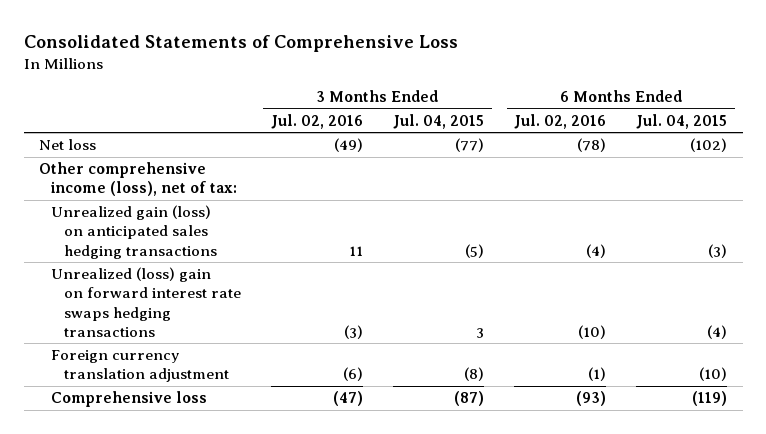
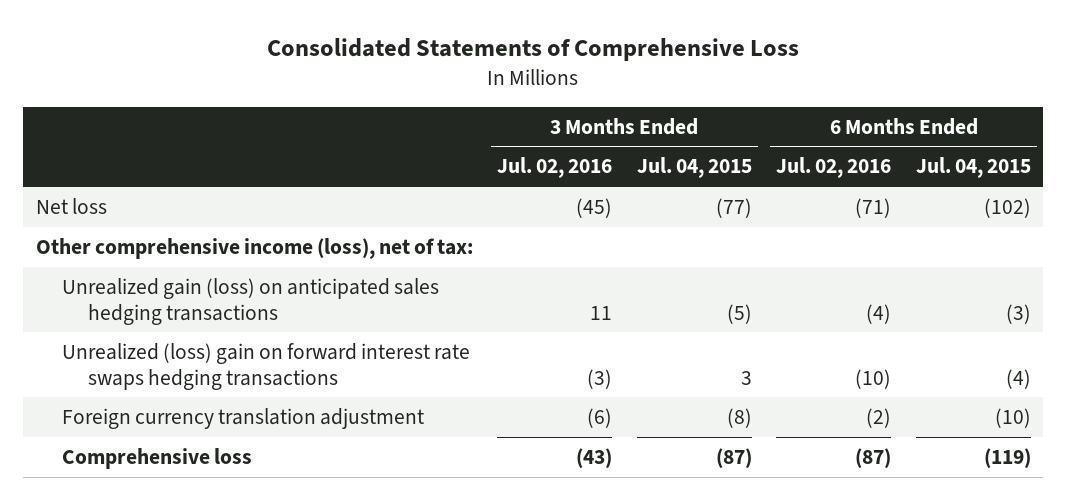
[333,138,363,153] (49) -> [576,197,613,218] (45)
[577,138,607,153] (78) -> [855,197,892,218] (71)
[588,367,607,382] (1) -> [866,407,892,428] (2)
[332,391,363,407] (47) -> [576,447,613,468] (43)
[576,391,607,407] (93) -> [855,447,892,468] (87)

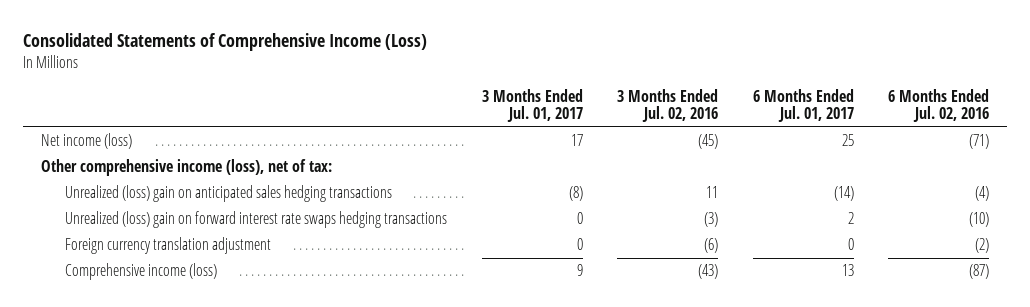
[267,38,800,62] Consolidated Statements of Comprehensive Loss -> [23,33,428,52] Consolidated Statements of Comprehensive Income (Loss)
[636,157,752,179] Jul. 04, 2015 -> none
[915,157,1031,179] Jul. 04, 2015 -> none
none -> [481,88,583,123] 3 Months Ended Jul. 01, 2017
none -> [752,88,854,123] 6 Months Ended Jul. 01, 2017
[35,197,107,214] Net loss -> [40,133,132,150] Net income (loss)
[62,277,440,325] Unrealized gain (loss) on anticipated sales hedging transactions -> [64,185,392,203] Unrealized (loss) gain on anticipated sales hedging transactions
[62,447,253,469] Comprehensive loss -> [64,263,217,281] Comprehensive income (loss)

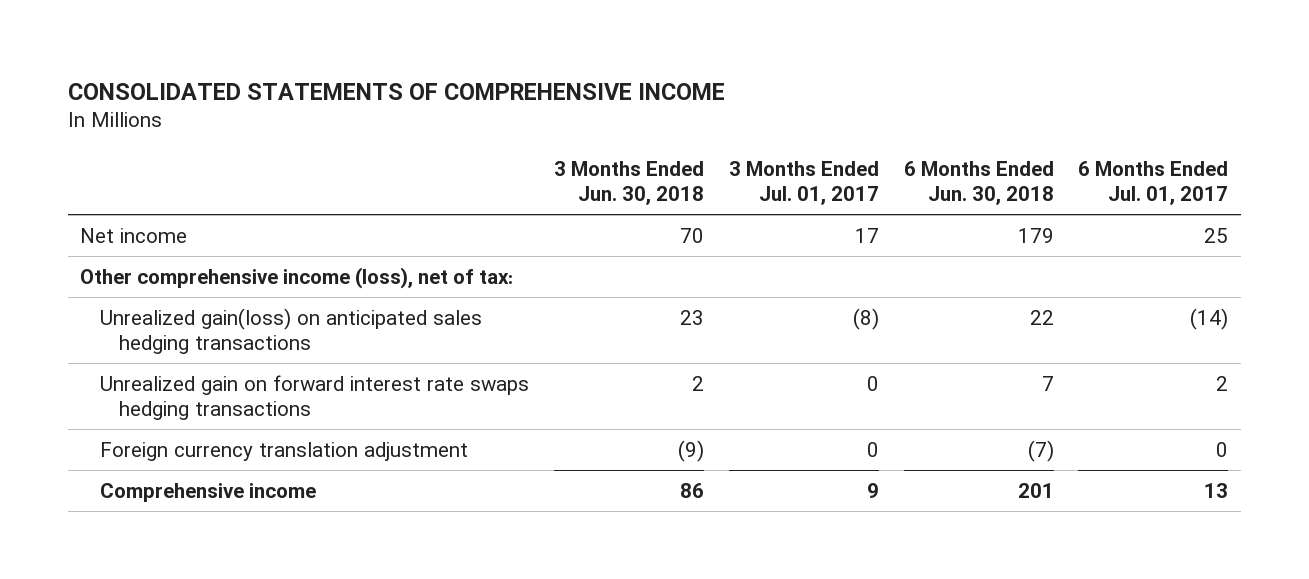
[23,33,428,52] Consolidated Statements of Comprehensive Income (Loss) -> [67,82,725,100] CONSOLIDATED STATEMENTS OF COMPREHENSIVE INCOME
[617,88,719,123] 3 Months Ended Jul. 02, 2016 -> none
[888,88,990,123] 6 Months Ended Jul. 02, 2016 -> none
none -> [553,160,704,205] 3 Months Ended Jun. 30, 2018
none -> [903,160,1054,205] 6 Months Ended Jun. 30, 2018
[40,133,132,150] Net income (loss) -> [80,227,188,243] Net income
[64,185,392,203] Unrealized (loss) gain on anticipated sales hedging transactions -> [99,307,482,355] Unrealized gain(loss) on anticipated sales hedging transactions
[64,211,447,229] Unrealized (loss) gain on forward interest rate swaps hedging transactions -> [99,374,529,421] Unrealized gain on forward interest rate swaps hedging transactions
[64,263,217,281] Comprehensive income (loss) -> [99,482,316,502] Comprehensive income

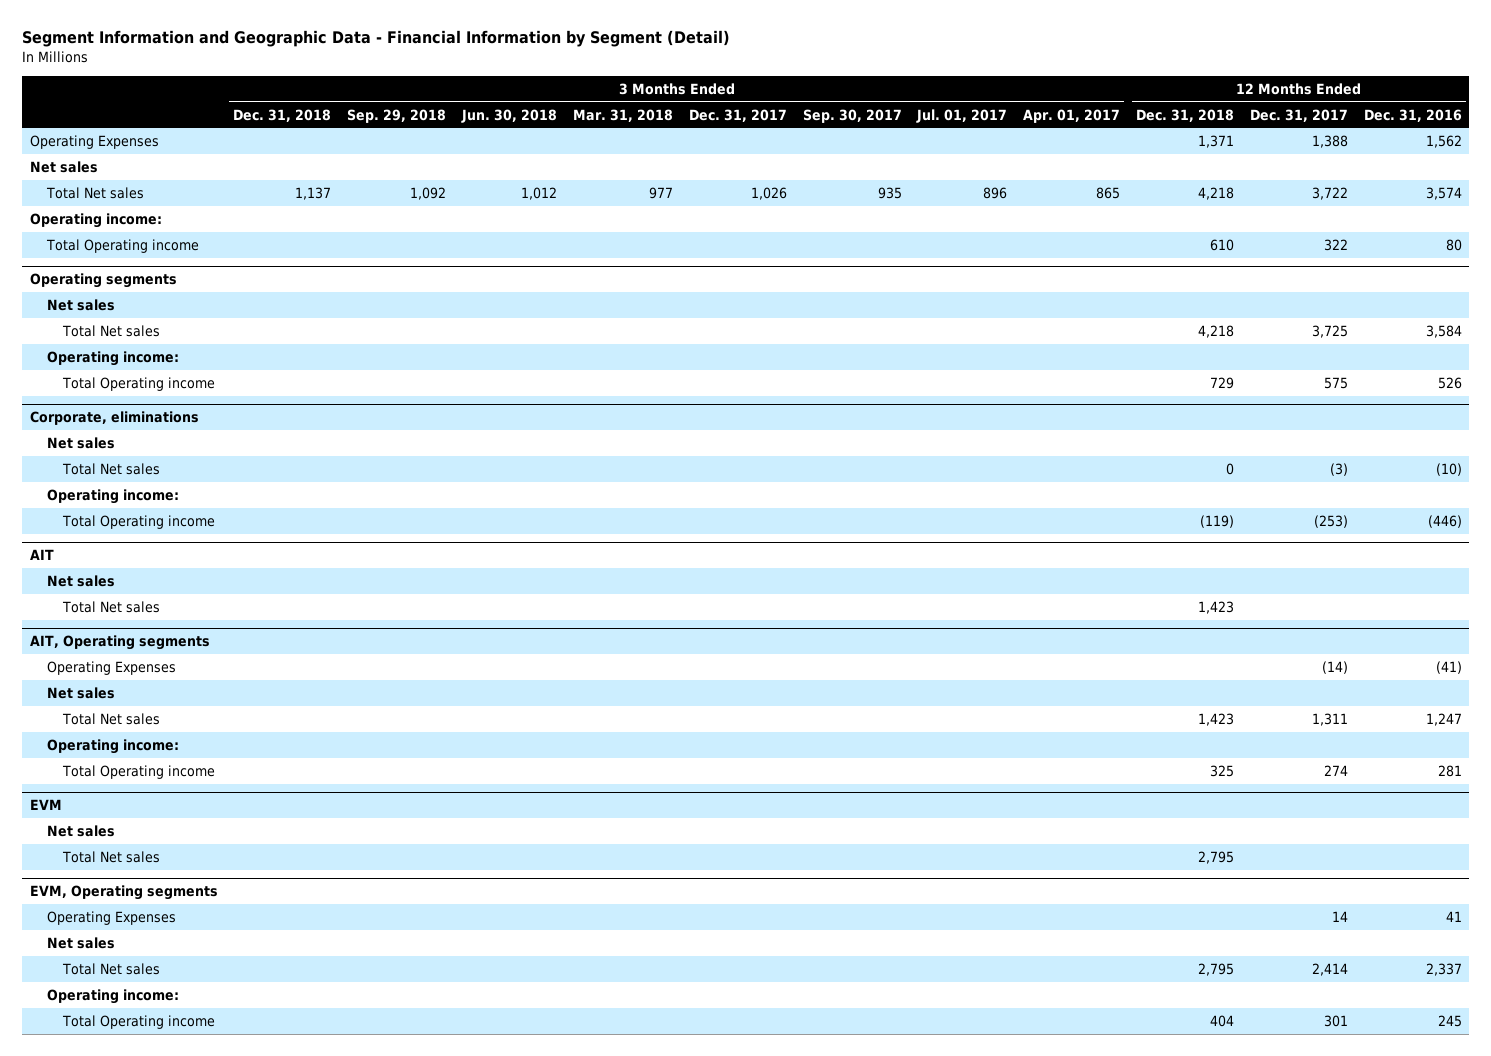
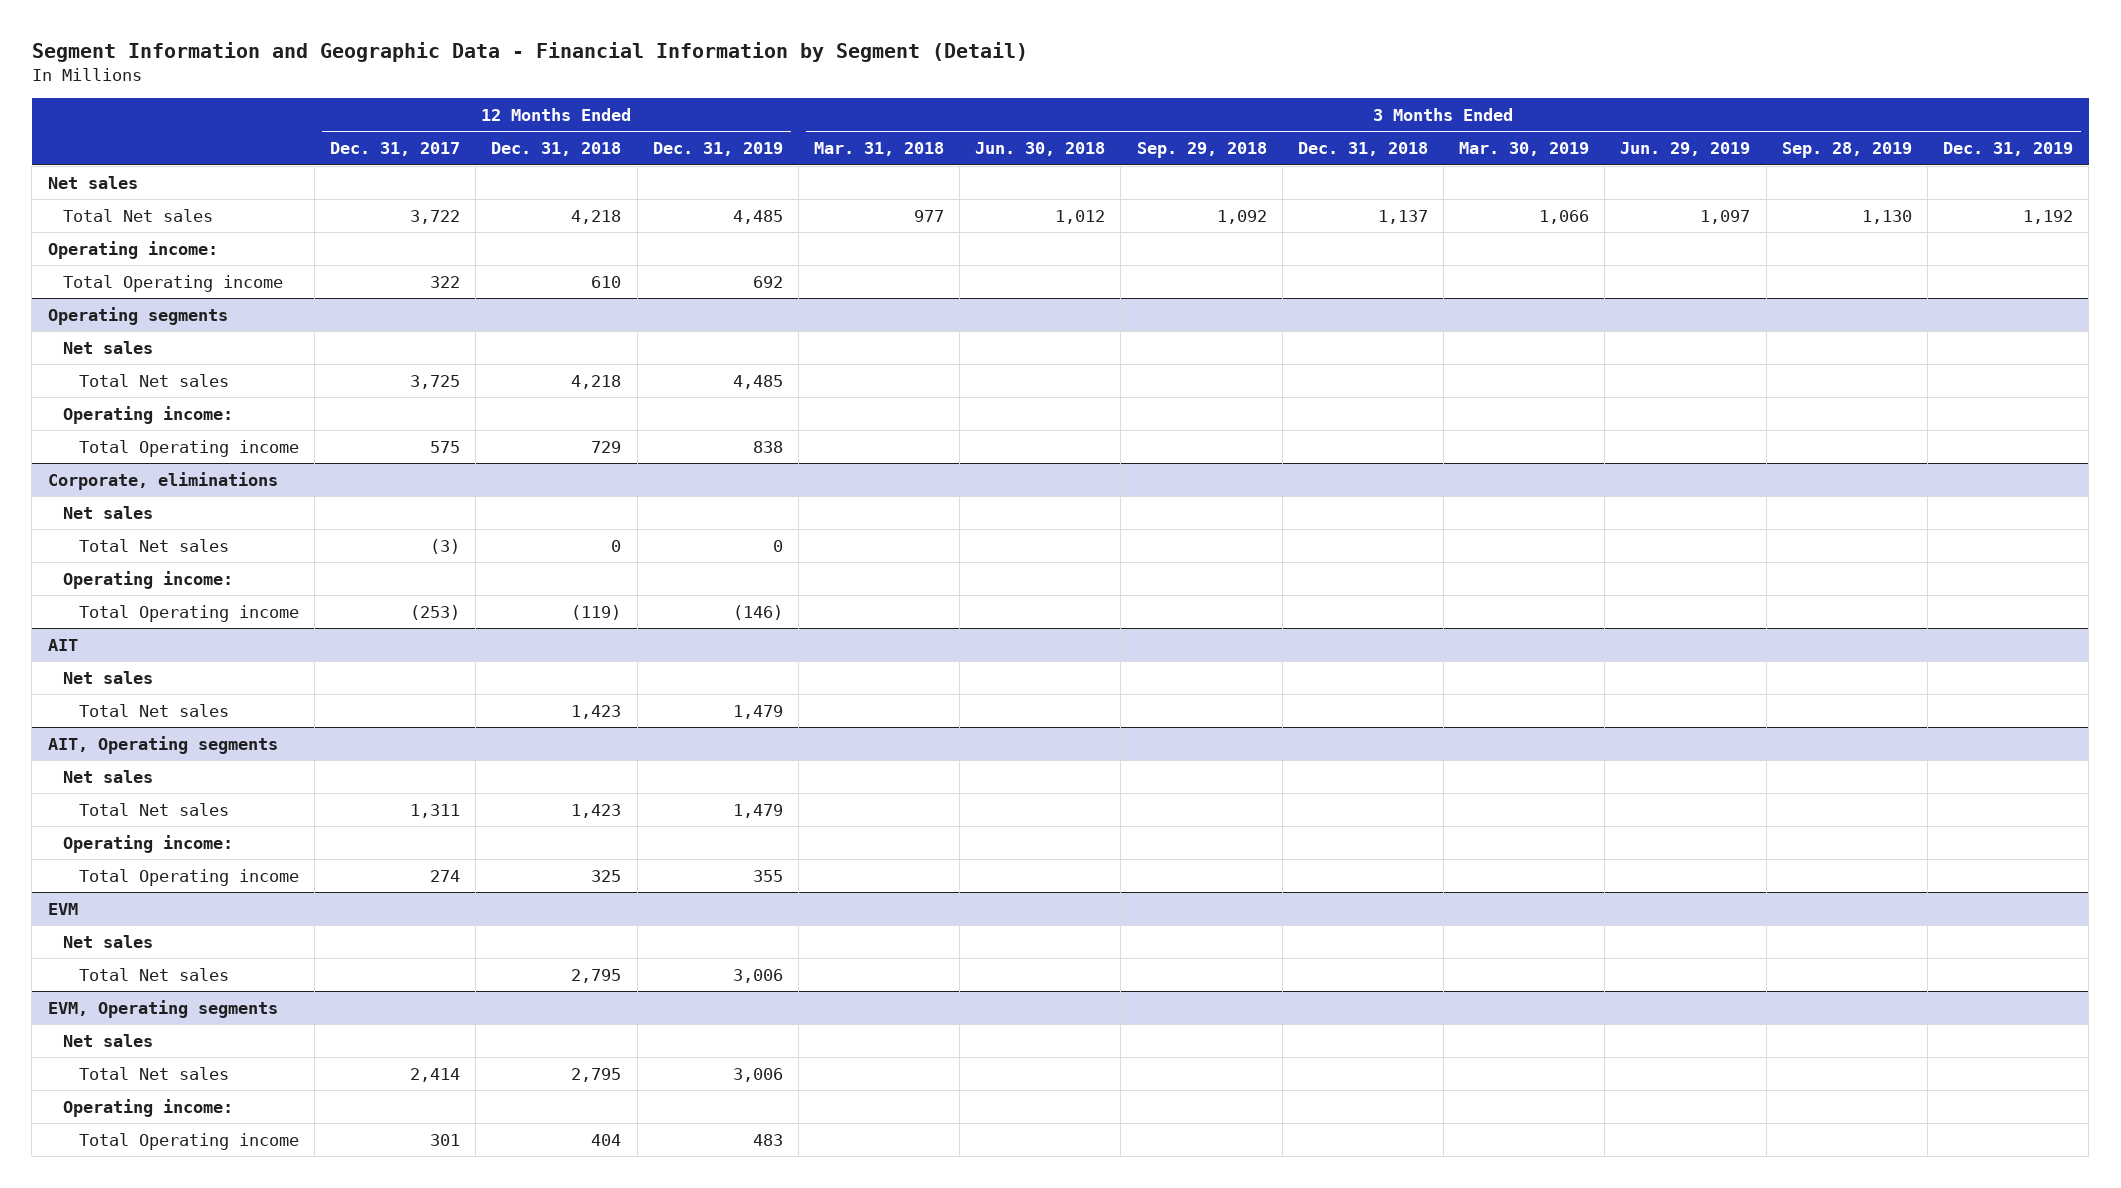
[688,108,787,122] Dec. 31, 2017 -> none
[802,108,902,123] Sep. 30, 2017 -> none
[916,108,1008,123] Jul. 01, 2017 -> none
[1023,108,1121,123] Apr. 01, 2017 -> none
[1363,108,1462,122] Dec. 31, 2016 -> none
none -> [652,142,783,157] Dec. 31, 2019
none -> [1459,142,1590,157] Mar. 30, 2019
none -> [1620,142,1751,157] Jun. 29, 2019
none -> [1781,142,1912,159] Sep. 28, 2019
none -> [1942,142,2073,157] Dec. 31, 2019
[29,134,159,149] Operating Expenses -> none
[46,660,176,675] Operating Expenses -> none
[46,910,176,925] Operating Expenses -> none

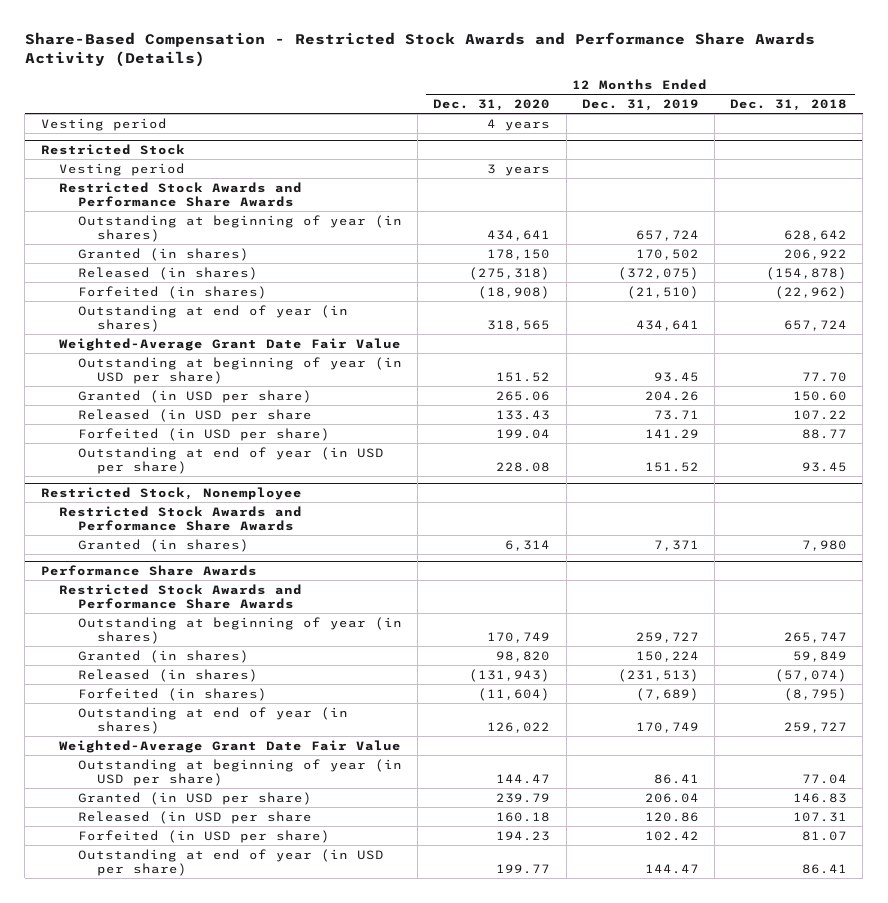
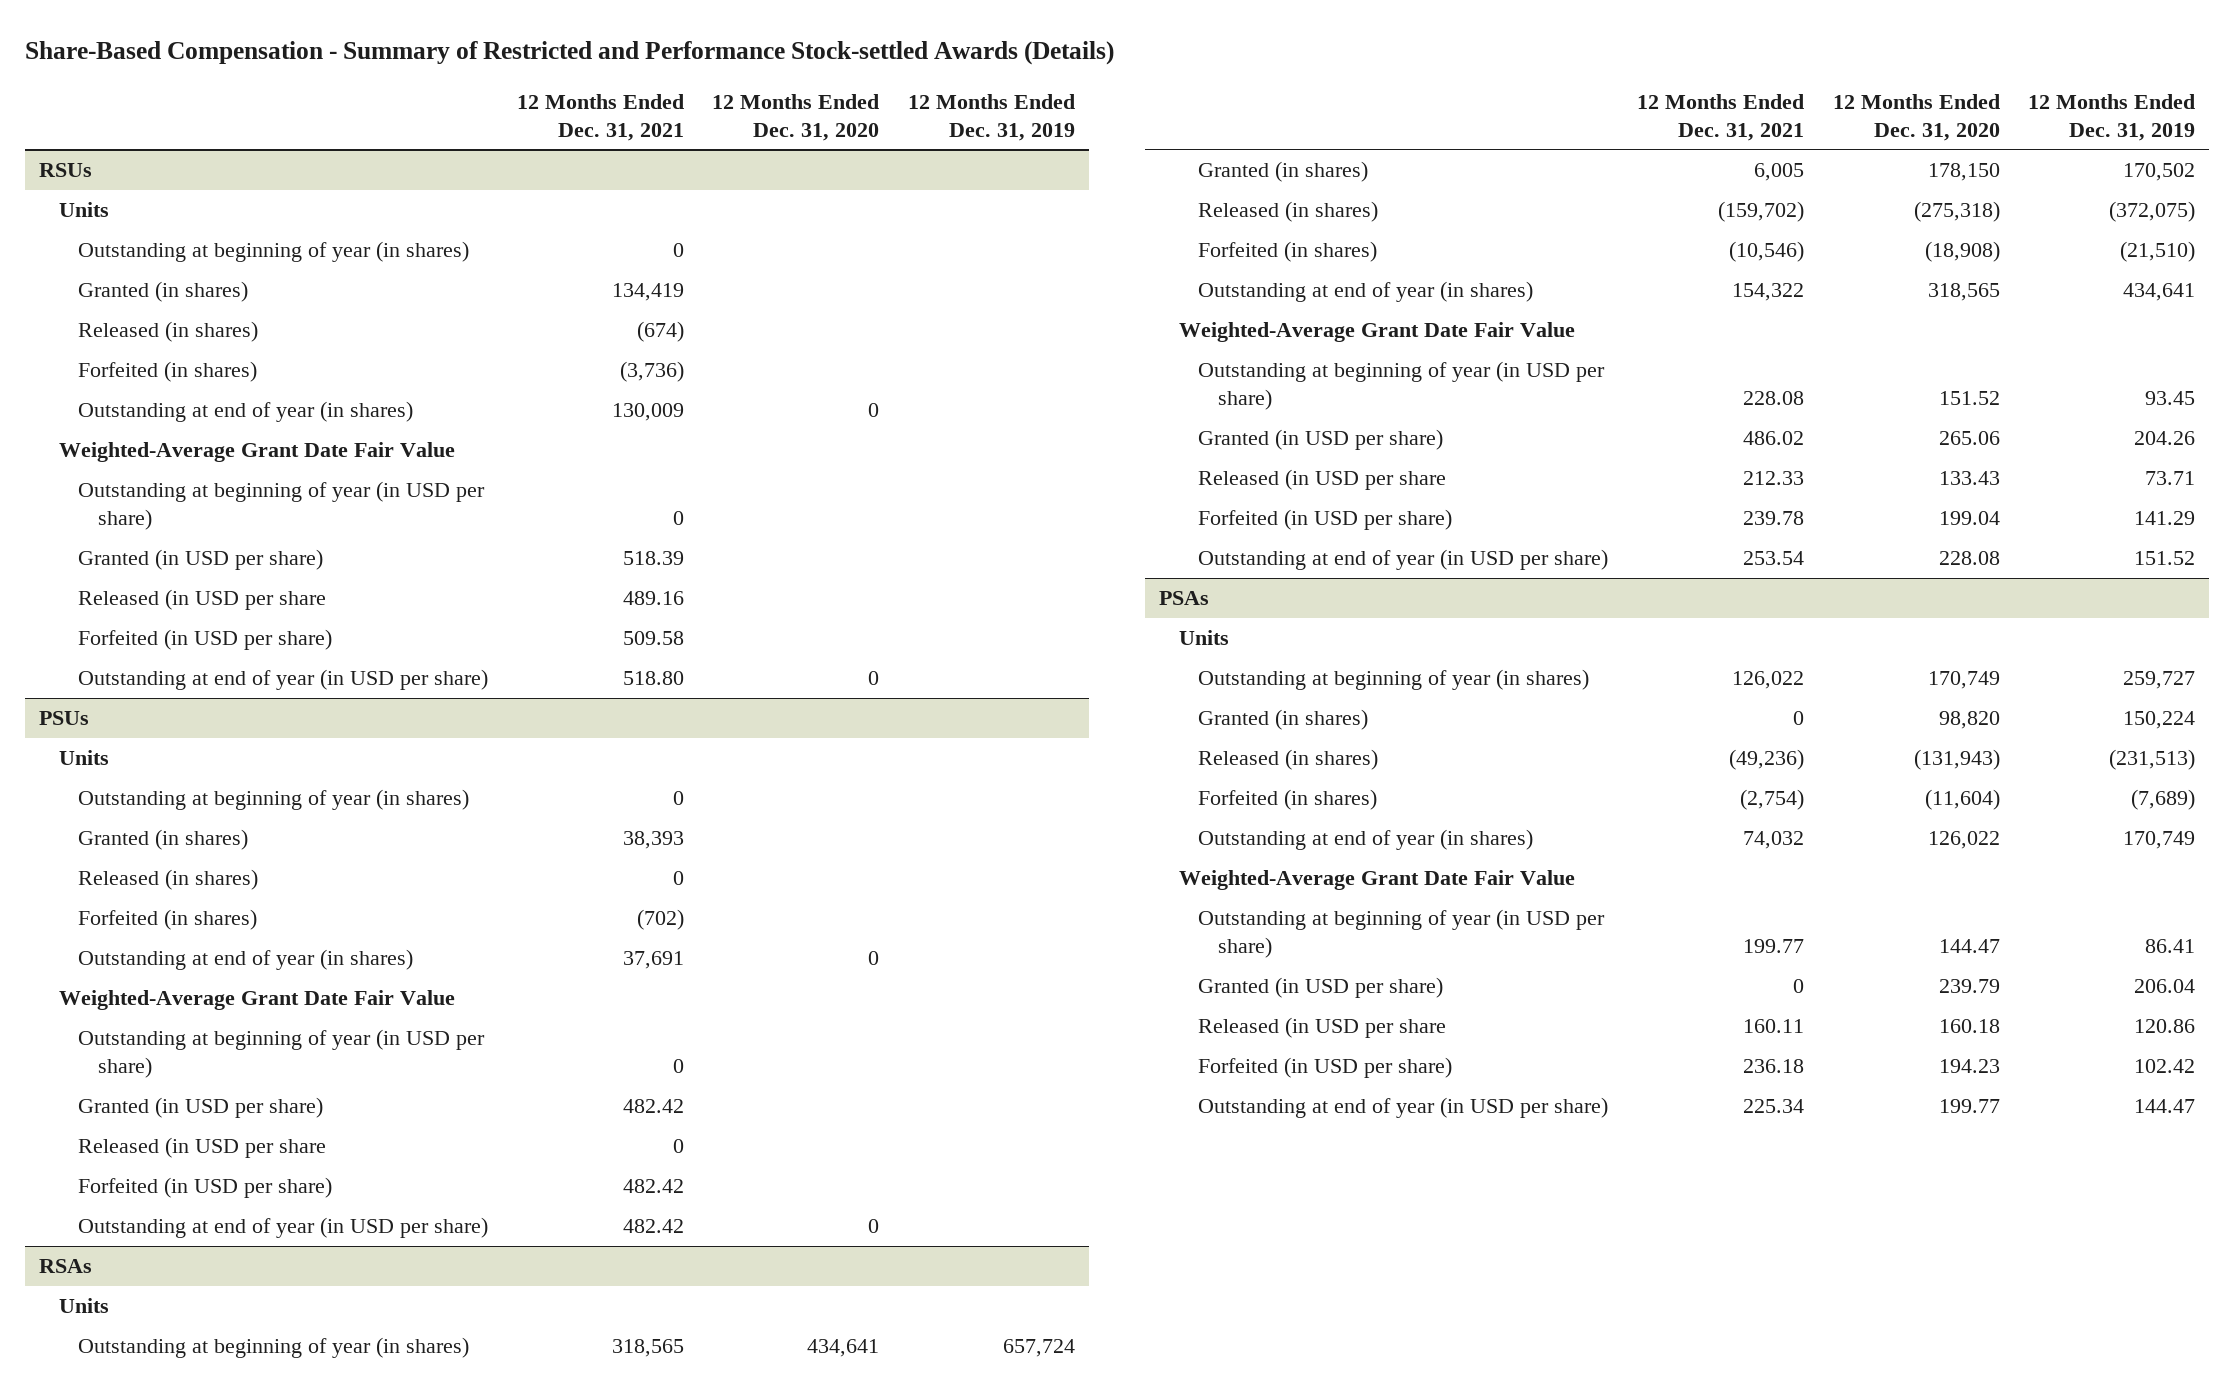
[24,31,815,67] Share-Based Compensation - Restricted Stock Awards and Performance Share Awards Activity (Details) -> [24,41,1114,66] Share-Based Compensation - Summary of Restricted and Performance Stock-settled Awards (Details)
[730,98,848,111] Dec. 31, 2018 -> none
none -> [516,93,684,141] 12 Months Ended Dec. 31, 2021
[40,117,167,131] Vesting period -> none
[40,143,185,155] Restricted Stock -> none
[59,162,186,176] Vesting period -> none
none -> [39,163,93,178] RSUs
[59,181,303,208] Restricted Stock Awards and Performance Share Awards -> [58,202,109,218] Units
none -> [78,241,470,263] Outstanding at beginning of year (in shares)
none -> [78,281,249,303] Granted (in shares)
none -> [78,321,259,343] Released (in shares)
none -> [78,361,258,383] Forfeited (in shares)
none -> [78,401,414,423] Outstanding at end of year (in shares)
none -> [58,442,455,463] Weighted-Average Grant Date Fair Value
none -> [78,481,486,531] Outstanding at beginning of year (in USD per share)
none -> [78,549,324,571] Granted (in USD per share)
none -> [78,589,327,611] Released (in USD per share
none -> [78,629,333,651] Forfeited (in USD per share)
none -> [78,669,489,691] Outstanding at end of year (in USD per share)
none -> [39,711,90,726] PSUs
none -> [58,750,109,766] Units
none -> [78,789,470,811] Outstanding at beginning of year (in shares)
none -> [78,829,249,851] Granted (in shares)
none -> [78,869,259,891] Released (in shares)
none -> [78,909,258,931] Forfeited (in shares)
none -> [78,949,414,971] Outstanding at end of year (in shares)
none -> [58,990,455,1011] Weighted-Average Grant Date Fair Value
none -> [78,1029,486,1079] Outstanding at beginning of year (in USD per share)
none -> [78,1097,324,1119] Granted (in USD per share)
none -> [78,1137,327,1159] Released (in USD per share
none -> [78,1177,333,1199] Forfeited (in USD per share)
none -> [78,1217,489,1239] Outstanding at end of year (in USD per share)
none -> [39,1259,93,1274] RSAs
none -> [58,1298,109,1314] Units
[40,486,302,500] Restricted Stock, Nonemployee -> none
[78,538,250,552] Granted (in shares) -> none
[40,564,257,576] Performance Share Awards -> none
[59,583,303,610] Restricted Stock Awards and Performance Share Awards -> none
none -> [1159,591,1210,606] PSAs
[59,505,303,532] Restricted Stock Awards and Performance Share Awards -> [1178,630,1229,646] Units

